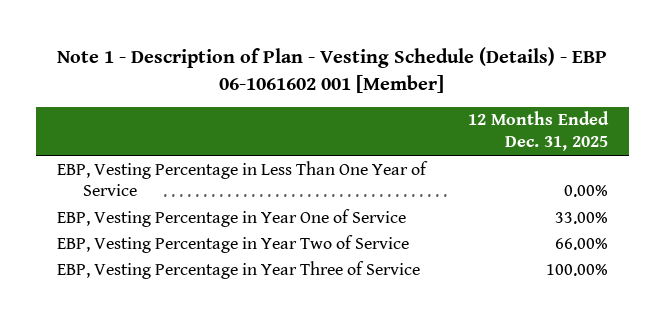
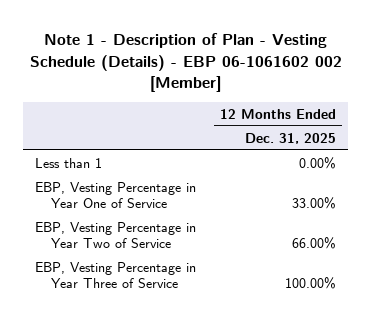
[57,46,608,93] Note 1 - Description of Plan - Vesting Schedule (Details) - EBP 06-1061602 001 [Member] -> [29,33,342,93] Note 1 - Description of Plan - Vesting Schedule (Details) - EBP 06-1061602 002 [Member]
[56,160,428,197] EBP, Vesting Percentage in Less Than One Year of Service -> [35,157,103,168] Less than 1

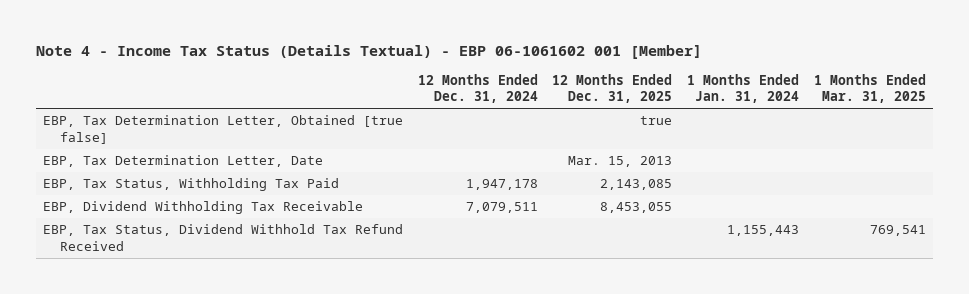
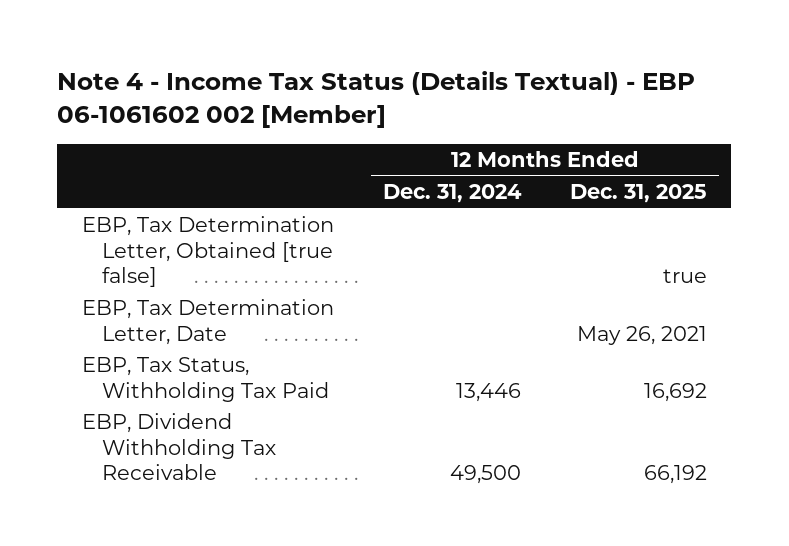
[35,44,702,59] Note 4 - Income Tax Status (Details Textual) - EBP 06-1061602 001 [Member] -> [57,71,696,128] Note 4 - Income Tax Status (Details Textual) - EBP 06-1061602 002 [Member]
[687,73,800,104] 1 Months Ended Jan. 31, 2024 -> none
[813,73,926,104] 1 Months Ended Mar. 31, 2025 -> none
[42,224,403,251] EBP, Tax Status, Dividend Withhold Tax Refund Received -> none
[568,156,673,168] Mar. 15, 2013 -> [576,325,707,345] May 26, 2021
[465,179,538,191] 1,947,178 -> [455,382,521,402] 13,446
[600,179,673,191] 2,143,085 -> [643,382,707,402] 16,692
[465,202,538,214] 7,079,511 -> [449,465,521,485] 49,500
[600,202,673,214] 8,453,055 -> [643,465,707,485] 66,192

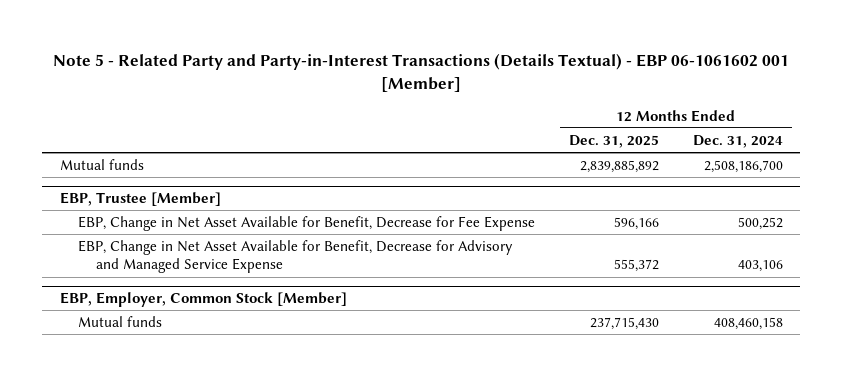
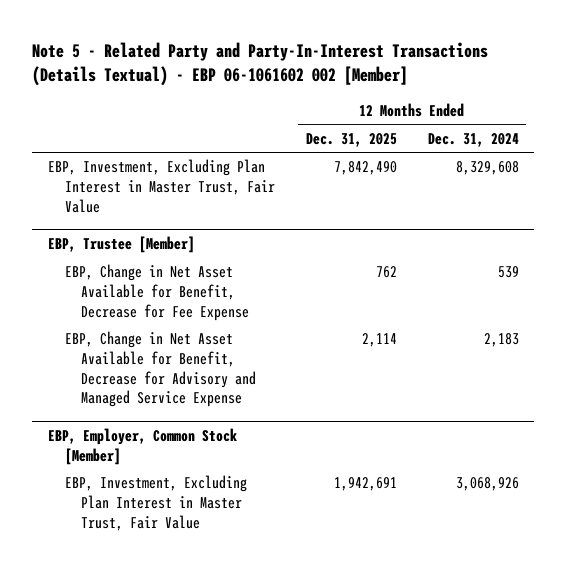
[53,52,790,92] Note 5 - Related Party and Party-in-Interest Transactions (Details Textual) - EBP 06-1061602 001 [Member] -> [32,41,489,86] Note 5 - Related Party and Party-In-Interest Transactions (Details Textual) - EBP 06-1061602 002 [Member]
[59,159,144,171] Mutual funds -> none
none -> [47,159,275,213] EBP, Investment, Excluding Plan Interest in Master Trust, Fair Value
[613,217,659,231] 596,166 -> [375,266,397,279] 762
[738,217,784,231] 500,252 -> [497,266,519,279] 539
[613,259,659,273] 555,372 -> [361,333,397,348] 2,114
[738,260,784,273] 403,106 -> [483,333,519,348] 2,183
[77,316,162,328] Mutual funds -> none
none -> [64,475,247,531] EBP, Investment, Excluding Plan Interest in Master Trust, Fair Value

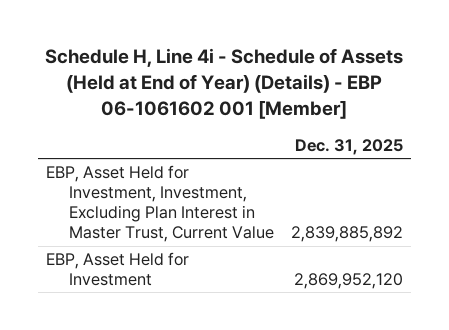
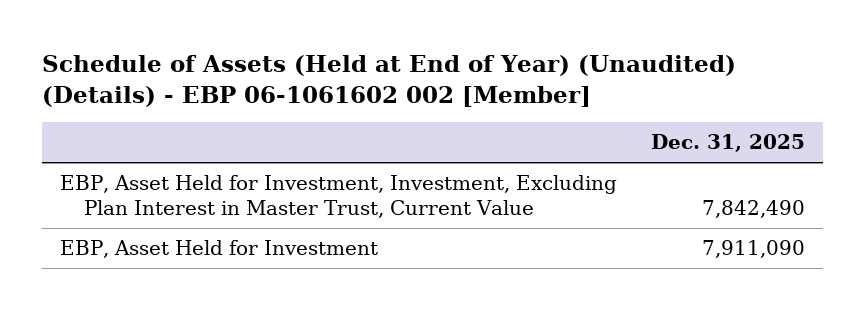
[45,48,404,120] Schedule H, Line 4i - Schedule of Assets (Held at End of Year) (Details) - EBP 06-1061602 001 [Member] -> [42,55,737,107] Schedule of Assets (Held at End of Year) (Unaudited) (Details) - EBP 06-1061602 002 [Member]
[290,226,403,243] 2,839,885,892 -> [702,200,806,219] 7,842,490
[293,273,403,290] 2,869,952,120 -> [702,240,806,259] 7,911,090

